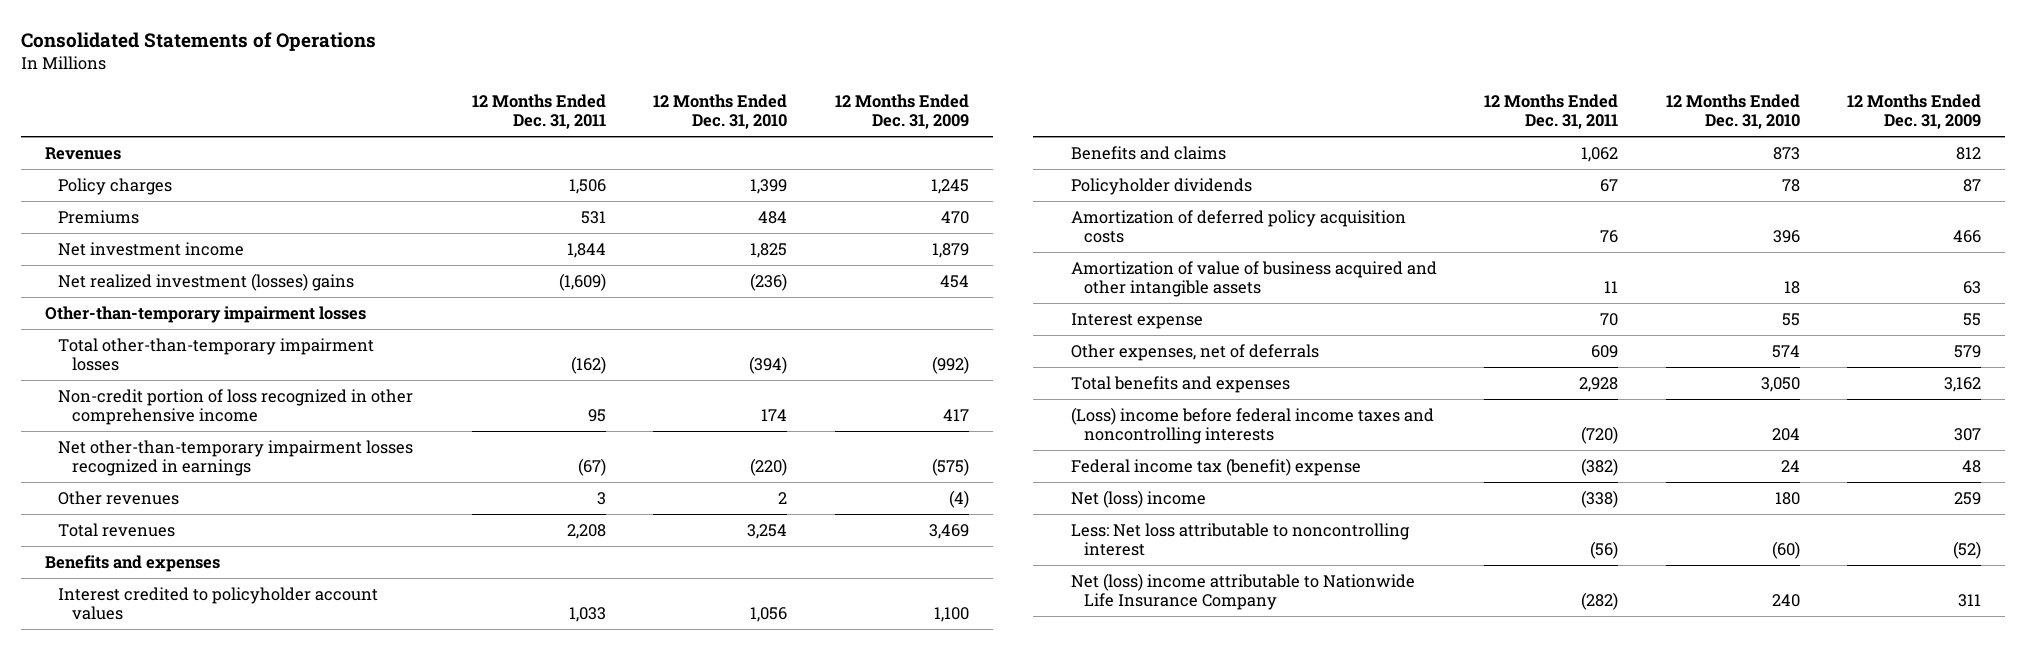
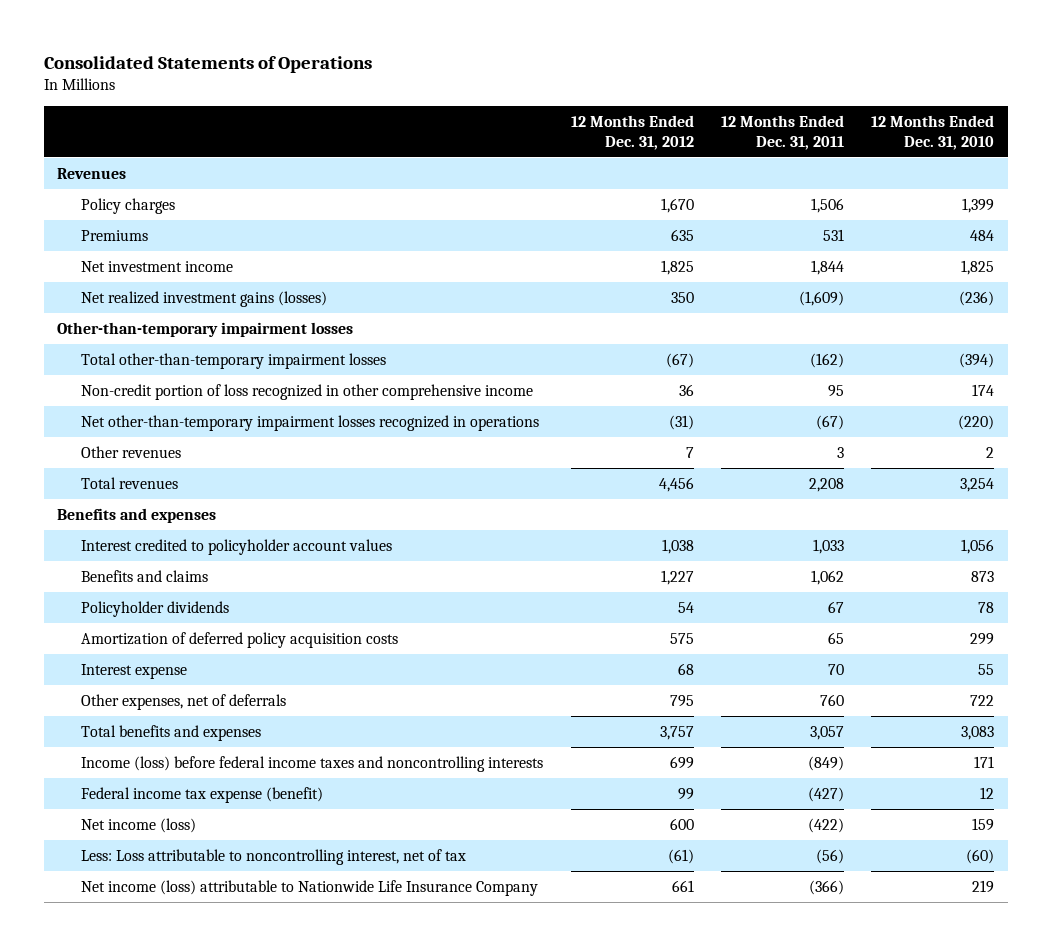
[834,94,969,130] 12 Months Ended Dec. 31, 2009 -> none
none -> [570,115,694,150] 12 Months Ended Dec. 31, 2012
[58,272,355,291] Net realized investment (losses) gains -> [81,290,328,307] Net realized investment gains (losses)
[58,439,414,477] Net other-than-temporary impairment losses recognized in earnings -> [81,414,540,431] Net other-than-temporary impairment losses recognized in operations
[1070,260,1437,298] Amortization of value of business acquired and other intangible assets -> none
[1600,230,1619,244] 76 -> [827,631,844,644] 65
[1772,230,1800,244] 396 -> [970,632,995,645] 299
[1591,344,1619,358] 609 -> [819,693,844,706] 760
[1771,344,1800,358] 574 -> [970,694,995,706] 722
[1579,376,1619,392] 2,928 -> [809,725,844,740] 3,057
[1760,376,1800,392] 3,050 -> [961,725,995,740] 3,083
[1070,406,1434,445] (Loss) income before federal income taxes and noncontrolling interests -> [81,755,544,772] Income (loss) before federal income taxes and noncontrolling interests
[1581,426,1619,445] (720) -> [807,755,844,771] (849)
[1771,428,1800,442] 204 -> [974,755,995,768] 171
[1070,457,1361,476] Federal income tax (benefit) expense -> [81,786,324,803] Federal income tax expense (benefit)
[1581,457,1619,476] (382) -> [807,786,844,802] (427)
[1780,459,1800,472] 24 -> [980,786,995,799] 12
[1070,489,1206,508] Net (loss) income -> [81,817,197,833] Net income (loss)
[1581,489,1619,508] (338) -> [807,817,844,833] (422)
[1774,491,1800,505] 180 -> [972,817,995,831] 159
[1070,522,1410,557] Less: Net loss attributable to noncontrolling interest -> [81,848,467,865] Less: Loss attributable to noncontrolling interest, net of tax
[1070,572,1415,611] Net (loss) income attributable to Nationwide Life Insurance Company -> [81,879,539,896] Net income (loss) attributable to Nationwide Life Insurance Company
[1581,592,1619,611] (282) -> [808,879,844,895] (366)
[1771,594,1800,608] 240 -> [972,879,995,893] 219

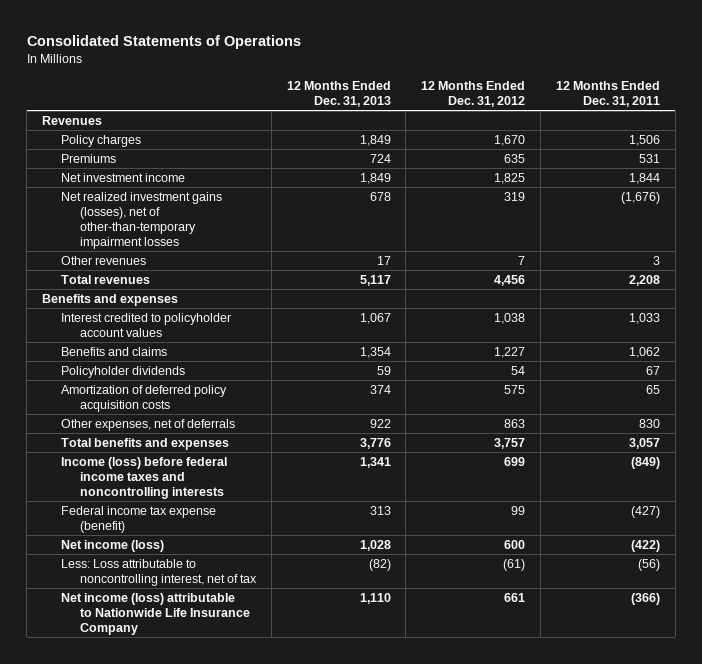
[871,115,995,150] 12 Months Ended Dec. 31, 2010 -> none
none -> [286,81,391,107] 12 Months Ended Dec. 31, 2013
[57,321,354,337] Other-than-temporary impairment losses -> none
[81,352,387,369] Total other-than-temporary impairment losses -> none
[81,383,534,400] Non-credit portion of loss recognized in other comprehensive income -> none
[81,414,540,431] Net other-than-temporary impairment losses recognized in operations -> none
[81,290,328,307] Net realized investment gains (losses) -> [60,192,222,249] Net realized investment gains (losses), net of other-than-temporary impairment losses
[670,291,694,303] 350 -> [504,192,526,202] 319
[798,290,844,306] (1,609) -> [621,192,661,205] (1,676)
[81,663,188,679] Interest expense -> none
[669,694,694,707] 795 -> [504,419,526,429] 863
[819,693,844,706] 760 -> [639,419,661,429] 830

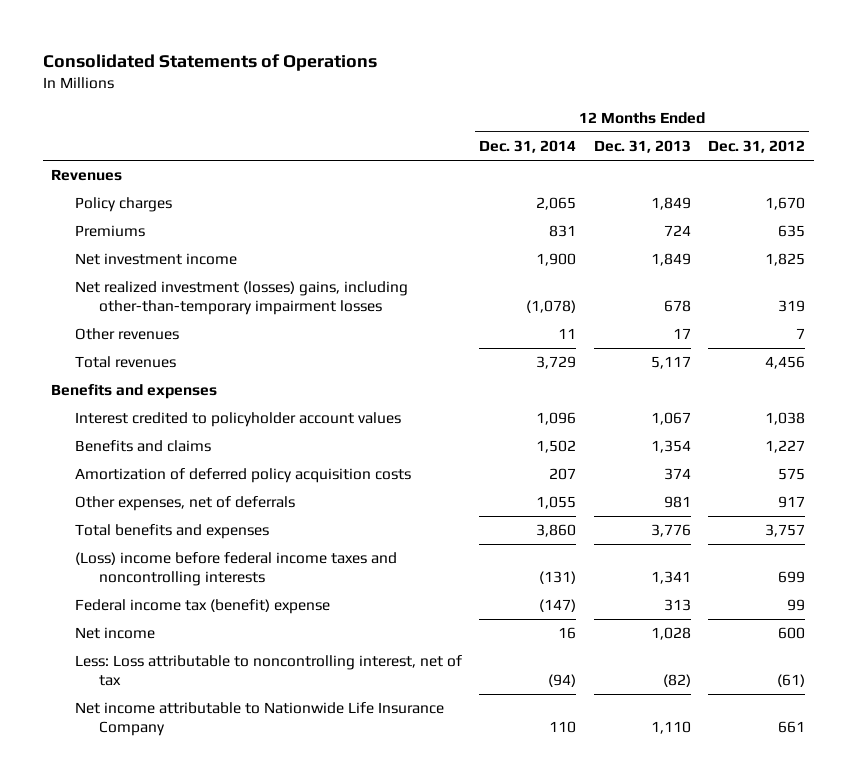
[556,81,661,107] 12 Months Ended Dec. 31, 2011 -> none
none -> [479,139,577,153] Dec. 31, 2014
[60,192,222,249] Net realized investment gains (losses), net of other-than-temporary impairment losses -> [75,281,409,316] Net realized investment (losses) gains, including other-than-temporary impairment losses
[60,366,185,379] Policyholder dividends -> none
[369,419,391,429] 922 -> [663,496,691,509] 981
[504,419,526,429] 863 -> [777,496,805,509] 917
[60,457,227,500] Income (loss) before federal income taxes and noncontrolling interests -> [75,552,398,587] (Loss) income before federal income taxes and noncontrolling interests
[60,506,216,534] Federal income tax expense (benefit) -> [75,599,331,615] Federal income tax (benefit) expense
[60,540,164,553] Net income (loss) -> [75,627,156,640] Net income
[60,593,250,636] Net income (loss) attributable to Nationwide Life Insurance Company -> [75,702,445,737] Net income attributable to Nationwide Life Insurance Company

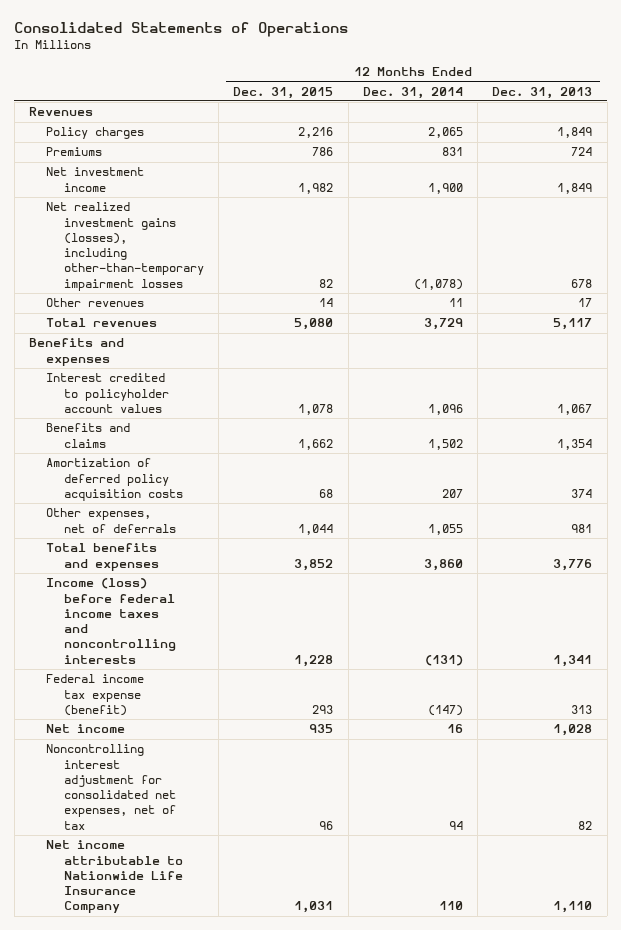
[707,139,805,153] Dec. 31, 2012 -> none
none -> [233,86,334,99] Dec. 31, 2015
[75,281,409,316] Net realized investment (losses) gains, including other-than-temporary impairment losses -> [46,202,204,291] Net realized investment gains (losses), including other-than-temporary impairment losses
[75,552,398,587] (Loss) income before federal income taxes and noncontrolling interests -> [46,578,176,664] Income (loss) before federal income taxes and noncontrolling interests
[75,599,331,615] Federal income tax (benefit) expense -> [46,674,145,716] Federal income tax expense (benefit)
[75,655,463,687] Less: Loss attributable to noncontrolling interest, net of tax -> [46,744,176,830] Noncontrolling interest adjustment for consolidated net expenses, net of tax
[548,674,577,688] (94) -> [448,820,463,830] 94
[662,674,691,688] (82) -> [578,820,593,830] 82

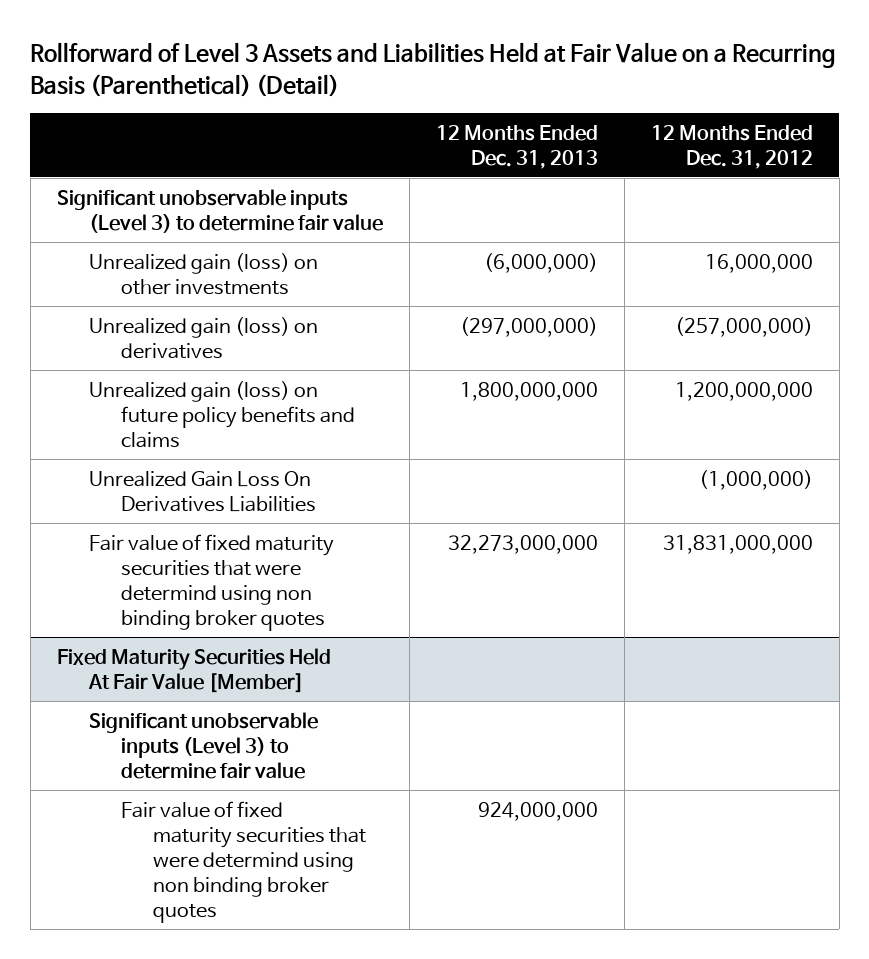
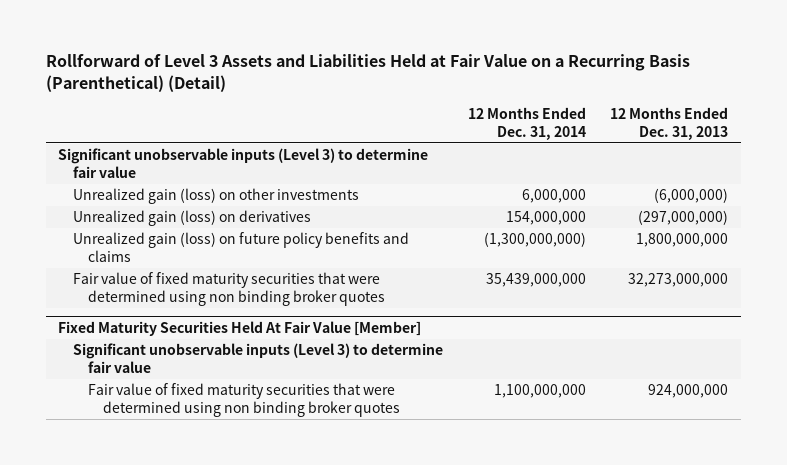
[650,124,813,169] 12 Months Ended Dec. 31, 2012 -> none
none -> [467,106,586,140] 12 Months Ended Dec. 31, 2014
[88,470,317,512] Unrealized Gain Loss On Derivatives Liabilities -> none
[88,533,334,631] Fair value of fixed maturity securities that were determind using non binding broker quotes -> [72,272,385,306] Fair value of fixed maturity securities that were determined using non binding broker quotes
[121,800,367,923] Fair value of fixed maturity securities that were determind using non binding broker quotes -> [87,383,400,417] Fair value of fixed maturity securities that were determined using non binding broker quotes

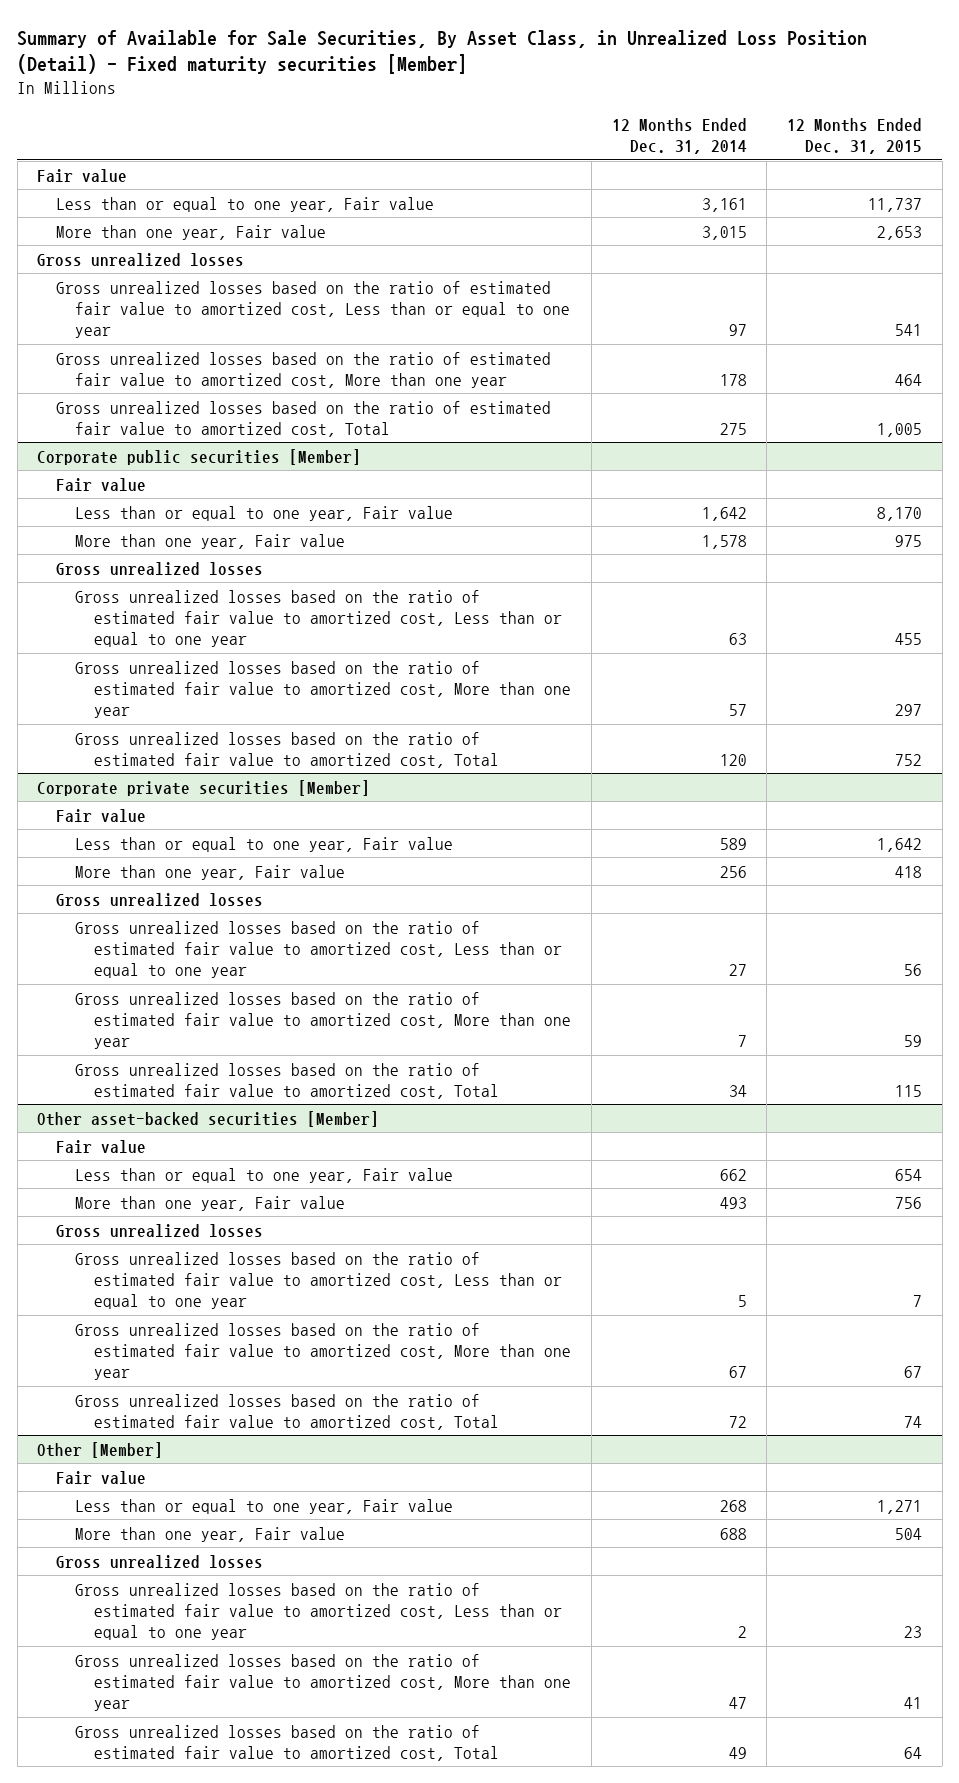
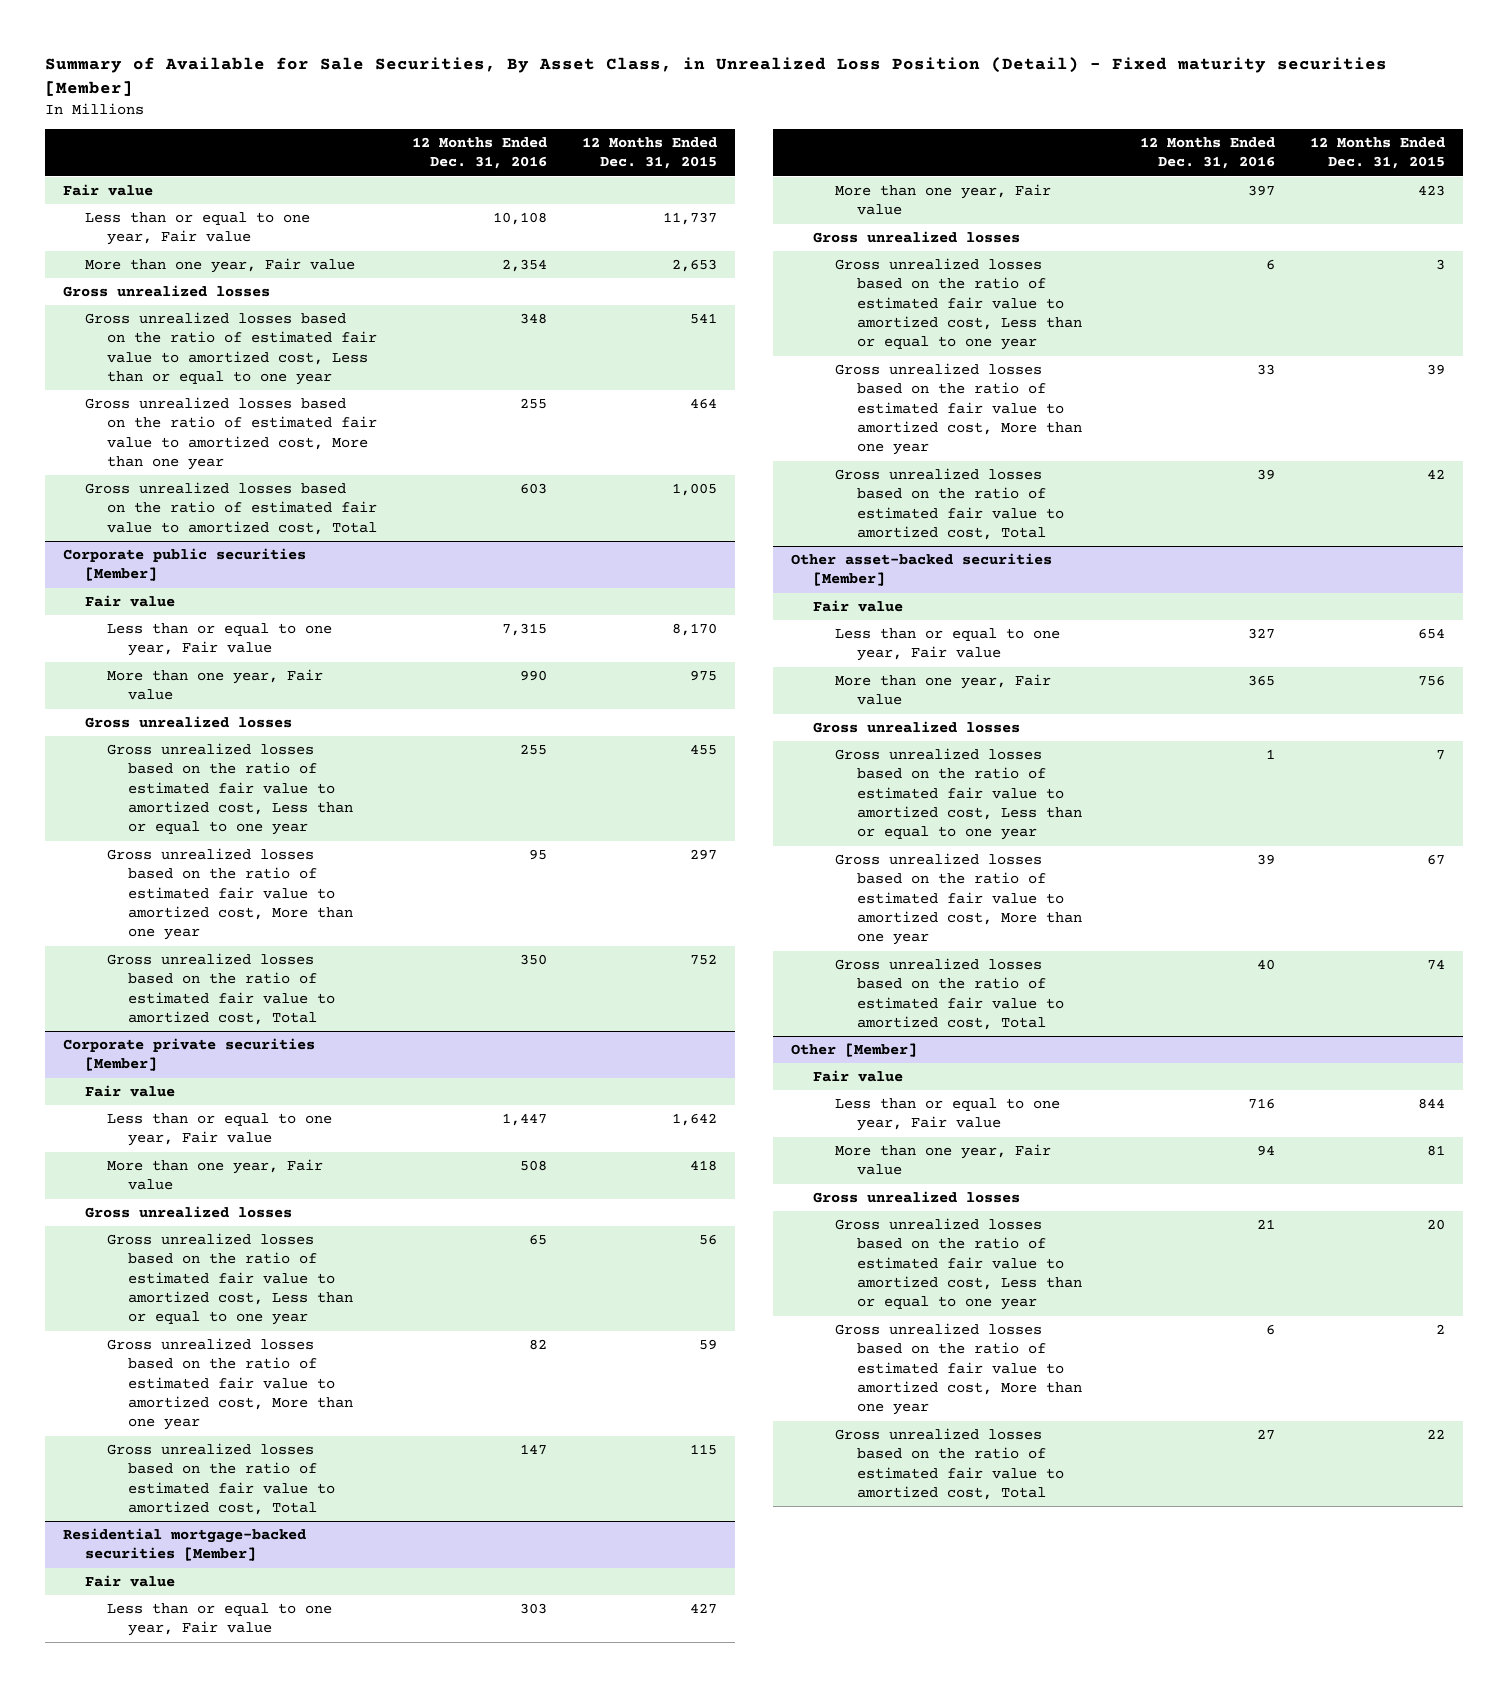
[611,117,747,155] 12 Months Ended Dec. 31, 2014 -> none
none -> [411,137,547,170] 12 Months Ended Dec. 31, 2016
none -> [62,1528,306,1562] Residential mortgage-backed securities [Member]
none -> [84,1575,175,1588] Fair value
none -> [106,1603,332,1637] Less than or equal to one year, Fair value
none -> [834,184,1051,216] More than one year, Fair value
none -> [812,231,1020,244] Gross unrealized losses
none -> [834,258,1082,351] Gross unrealized losses based on the ratio of estimated fair value to amortized cost, Less than or equal to one year
none -> [834,363,1082,456] Gross unrealized losses based on the ratio of estimated fair value to amortized cost, More than one year
none -> [834,468,1064,541] Gross unrealized losses based on the ratio of estimated fair value to amortized cost, Total
[877,1499,923,1514] 1,271 -> [1418,1098,1446,1110] 844
[895,1527,923,1540] 504 -> [1427,1145,1446,1157] 81
[904,1626,923,1639] 23 -> [1427,1219,1446,1231] 20
[904,1697,923,1710] 41 -> [1436,1324,1446,1335] 2
[904,1746,923,1759] 64 -> [1427,1429,1446,1440] 22

